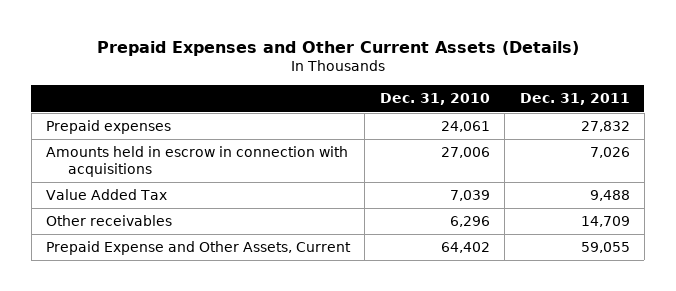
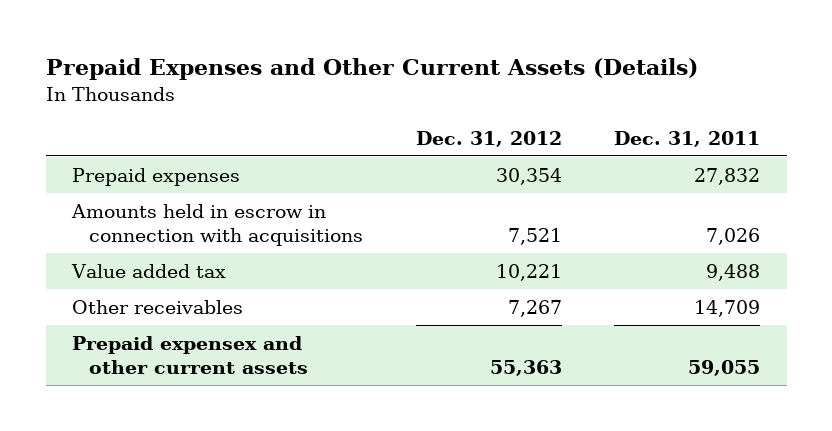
[379,93,490,106] Dec. 31, 2010 -> none
none -> [415,130,562,147] Dec. 31, 2012
[46,189,168,201] Value Added Tax -> [71,264,227,279] Value added tax
[46,241,352,256] Prepaid Expense and Other Assets, Current -> [72,336,308,374] Prepaid expensex and other current assets

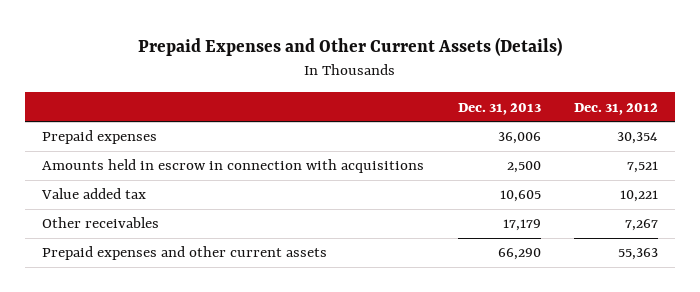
[614,130,761,147] Dec. 31, 2011 -> none
none -> [457,102,541,115] Dec. 31, 2013
[72,336,308,374] Prepaid expensex and other current assets -> [42,246,328,261] Prepaid expenses and other current assets

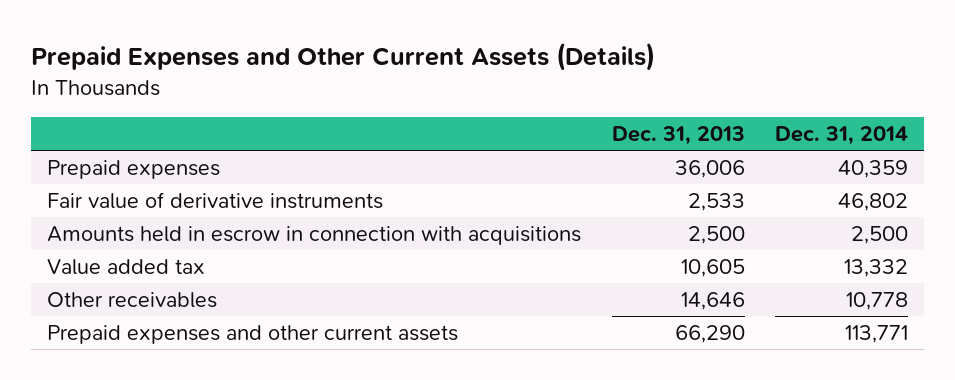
[573,102,658,115] Dec. 31, 2012 -> none
none -> [775,126,909,146] Dec. 31, 2014
none -> [46,192,383,210] Fair value of derivative instruments
[502,219,541,232] 17,179 -> [680,292,745,311] 14,646

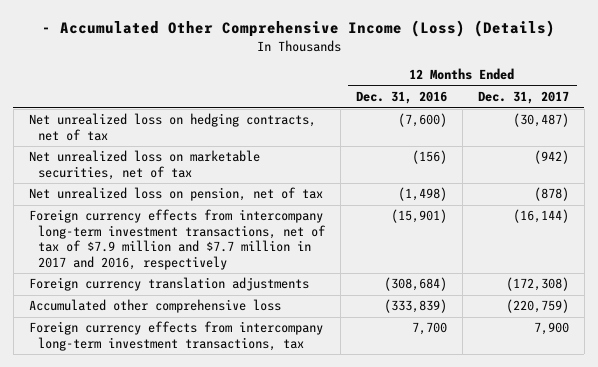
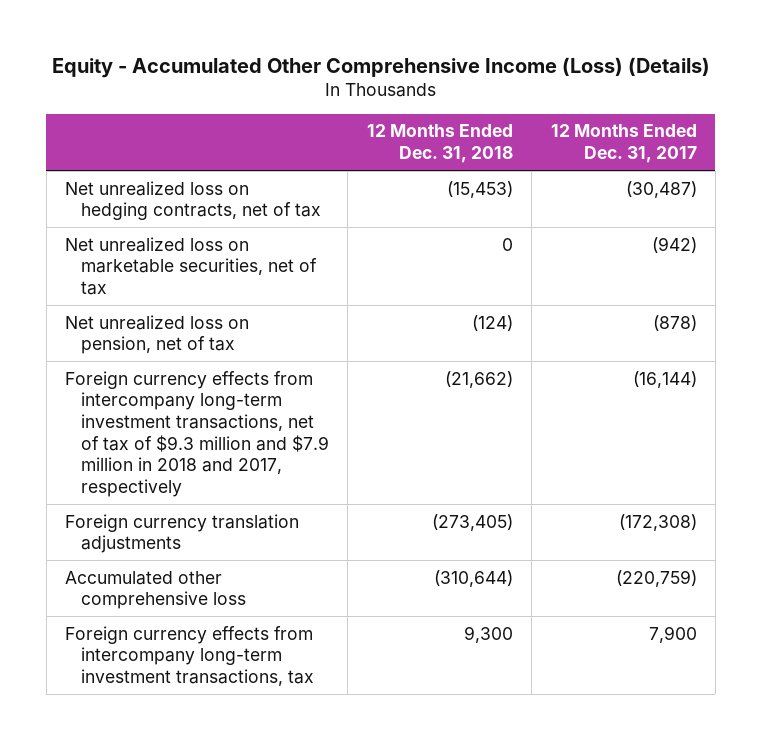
[41,20,555,38] - Accumulated Other Comprehensive Income (Loss) (Details) -> [51,57,710,79] Equity - Accumulated Other Comprehensive Income (Loss) (Details)
[355,91,447,105] Dec. 31, 2016 -> none
none -> [366,124,513,164] 12 Months Ended Dec. 31, 2018
[28,209,326,270] Foreign currency effects from intercompany long-term investment transactions, net of tax of $7.9 million and $7.7 million in 2017 and 2016, respectively -> [65,370,329,498] Foreign currency effects from intercompany long-term investment transactions, net of tax of $9.3 million and $7.9 million in 2018 and 2017, respectively

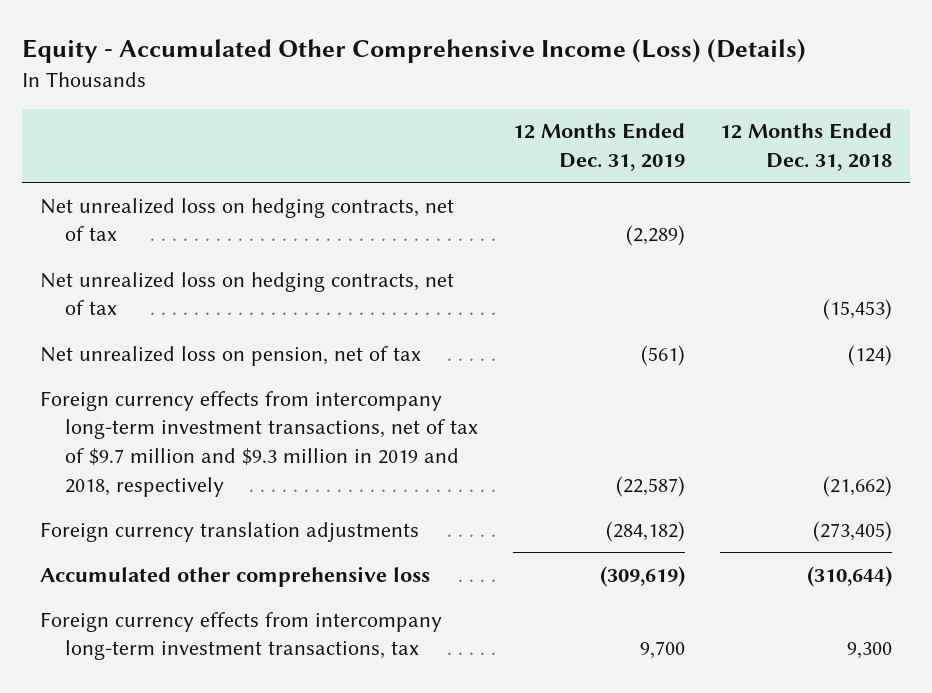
[550,124,697,164] 12 Months Ended Dec. 31, 2017 -> none
none -> [513,123,686,172] 12 Months Ended Dec. 31, 2019
none -> [39,197,454,242] Net unrealized loss on hedging contracts, net of tax
[65,236,317,296] Net unrealized loss on marketable securities, net of tax -> none
[65,370,329,498] Foreign currency effects from intercompany long-term investment transactions, net of tax of $9.3 million and $7.9 million in 2018 and 2017, respectively -> [39,390,479,498] Foreign currency effects from intercompany long-term investment transactions, net of tax of $9.7 million and $9.3 million in 2019 and 2018, respectively

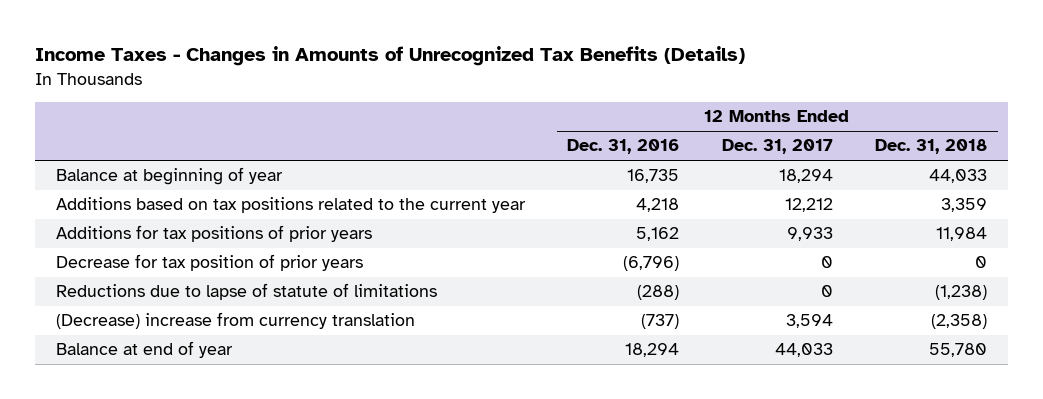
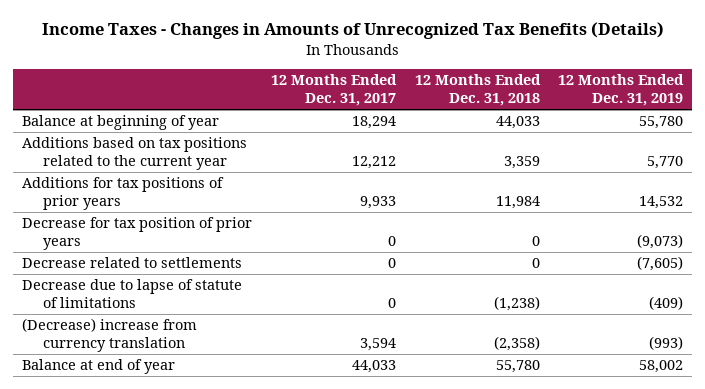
[567,139,680,155] Dec. 31, 2016 -> none
none -> [558,73,685,107] 12 Months Ended Dec. 31, 2019
none -> [22,257,243,269] Decrease related to settlements
[55,283,437,301] Reductions due to lapse of statute of limitations -> [22,279,243,309] Decrease due to lapse of statute of limitations

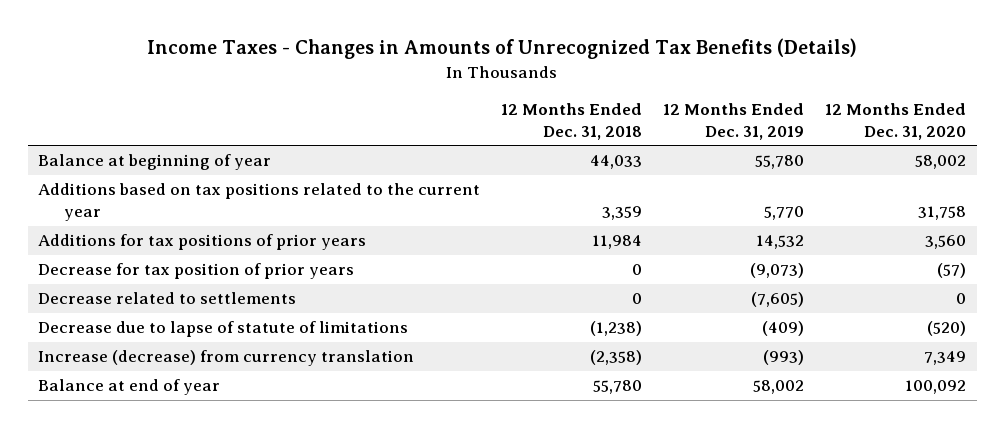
[270,73,397,107] 12 Months Ended Dec. 31, 2017 -> none
none -> [825,103,967,140] 12 Months Ended Dec. 31, 2020
[22,318,198,353] (Decrease) increase from currency translation -> [38,350,415,367] Increase (decrease) from currency translation

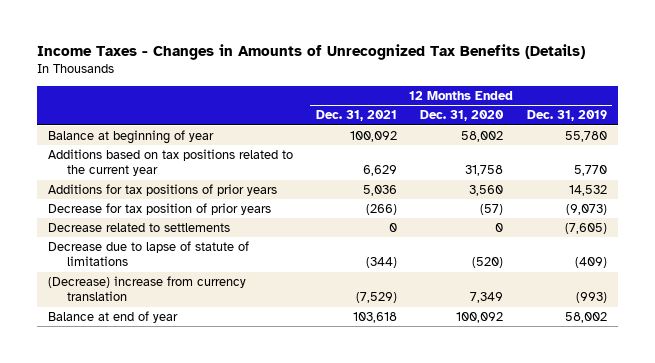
[501,103,643,140] 12 Months Ended Dec. 31, 2018 -> none
none -> [316,110,398,122] Dec. 31, 2021
[38,350,415,367] Increase (decrease) from currency translation -> [48,276,247,302] (Decrease) increase from currency translation

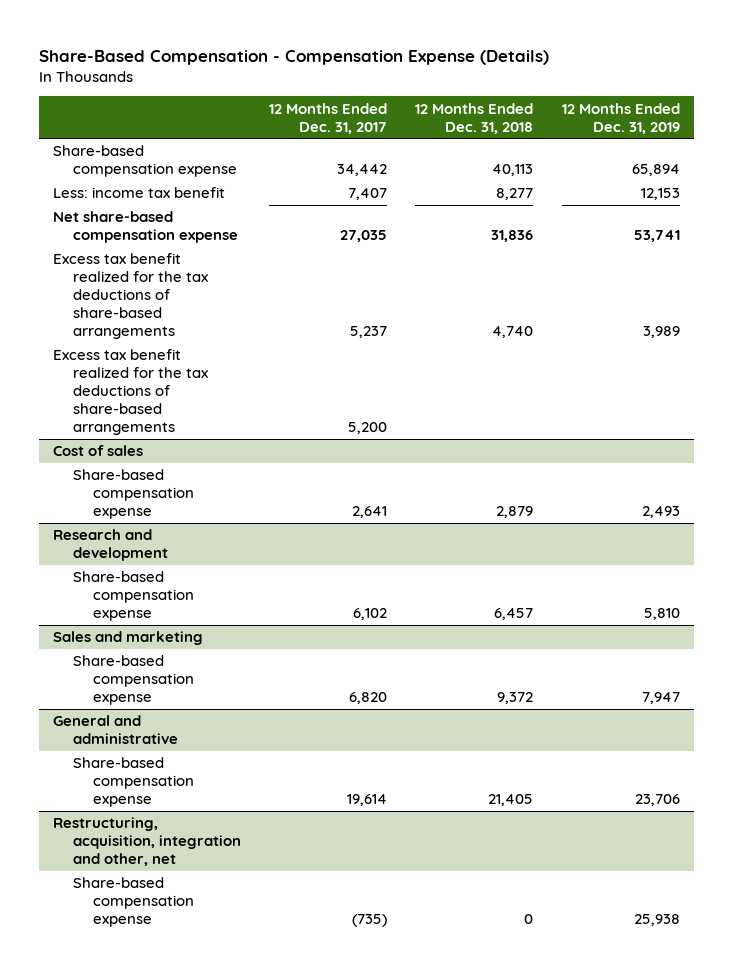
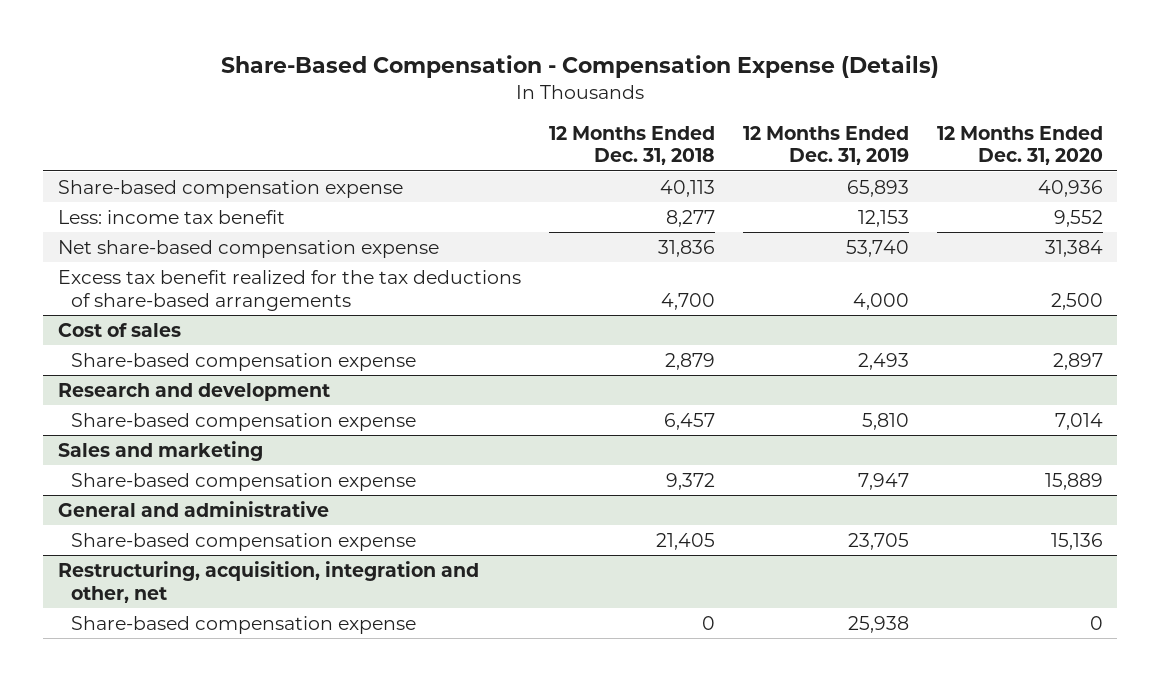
[269,102,388,134] 12 Months Ended Dec. 31, 2017 -> none
none -> [937,125,1104,166] 12 Months Ended Dec. 31, 2020
[631,164,680,177] 65,894 -> [846,179,909,197] 65,893
[52,349,209,436] Excess tax benefit realized for the tax deductions of share-based arrangements -> none
[633,230,680,243] 53,741 -> [845,239,909,257] 53,740
[492,326,534,339] 4,740 -> [660,292,715,310] 4,700
[642,326,680,339] 3,989 -> [852,292,909,310] 4,000
[634,794,680,807] 23,706 -> [847,532,909,550] 23,705

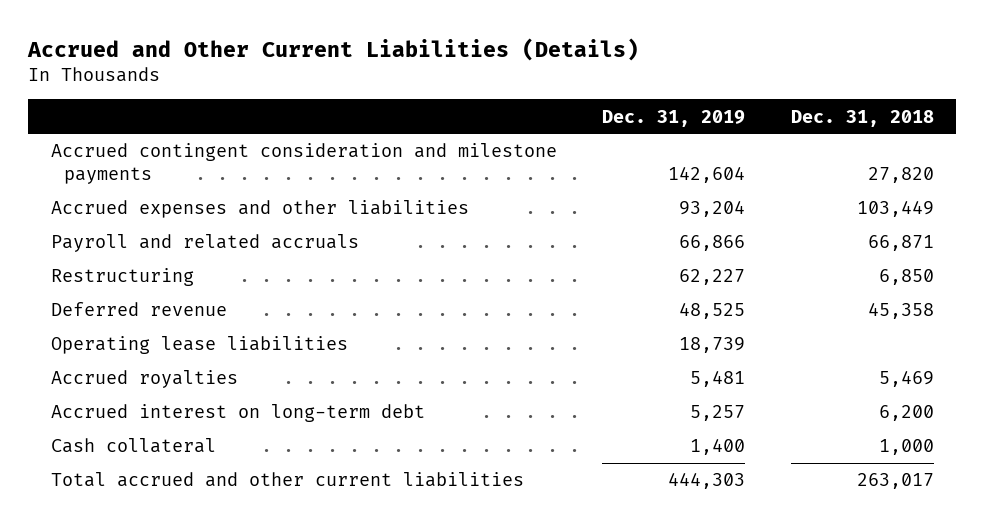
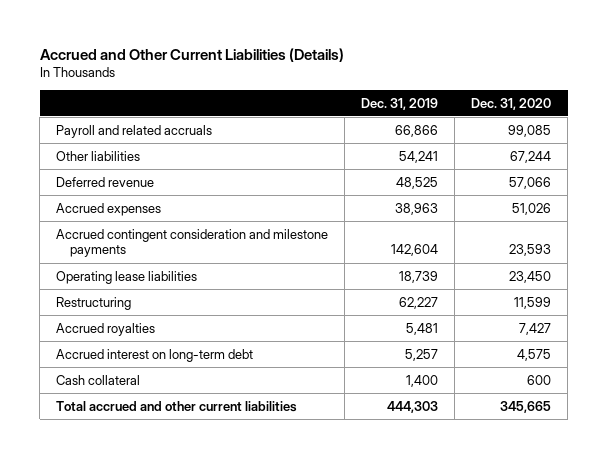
[790,109,934,127] Dec. 31, 2018 -> none
none -> [471,97,552,110] Dec. 31, 2020
[50,200,469,219] Accrued expenses and other liabilities -> none
none -> [56,150,141,161] Other liabilities
none -> [56,202,162,216] Accrued expenses
[50,143,557,185] Accrued contingent consideration and milestone payments -> [56,228,329,258] Accrued contingent consideration and milestone payments
[50,268,194,287] Restructuring -> [56,296,132,310] Restructuring

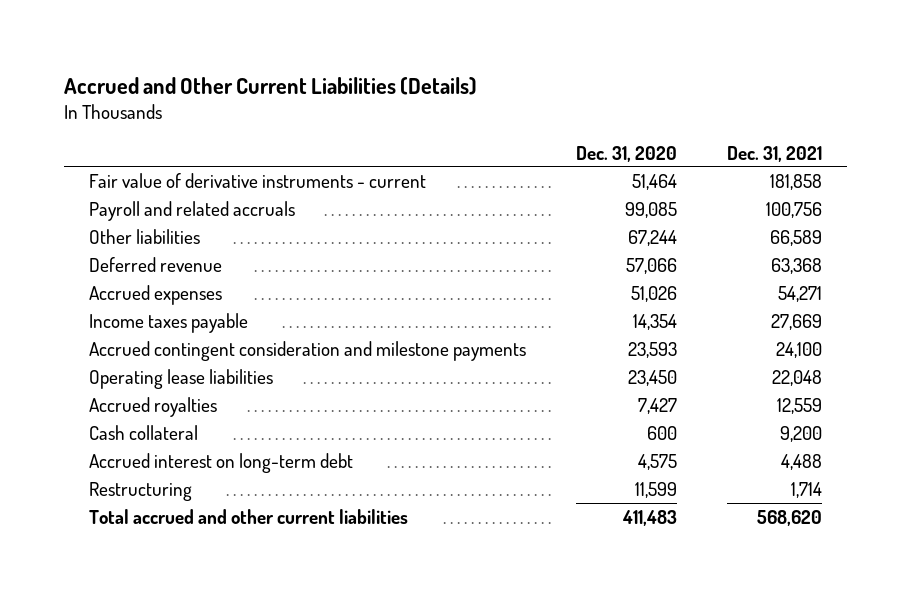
[361,97,439,110] Dec. 31, 2019 -> none
none -> [726,145,822,162] Dec. 31, 2021
none -> [88,172,426,188] Fair value of derivative instruments - current
none -> [88,312,248,333] Income taxes payable
[56,348,254,362] Accrued interest on long-term debt -> [88,452,353,473] Accrued interest on long-term debt
[56,296,132,310] Restructuring -> [88,481,192,501] Restructuring
[500,400,552,413] 345,665 -> [621,509,677,526] 411,483

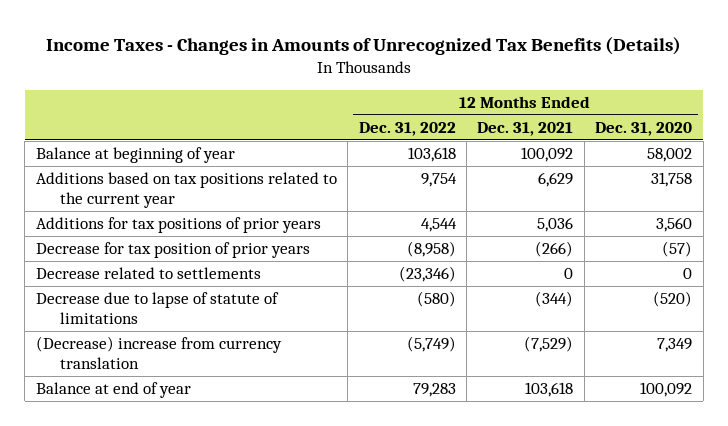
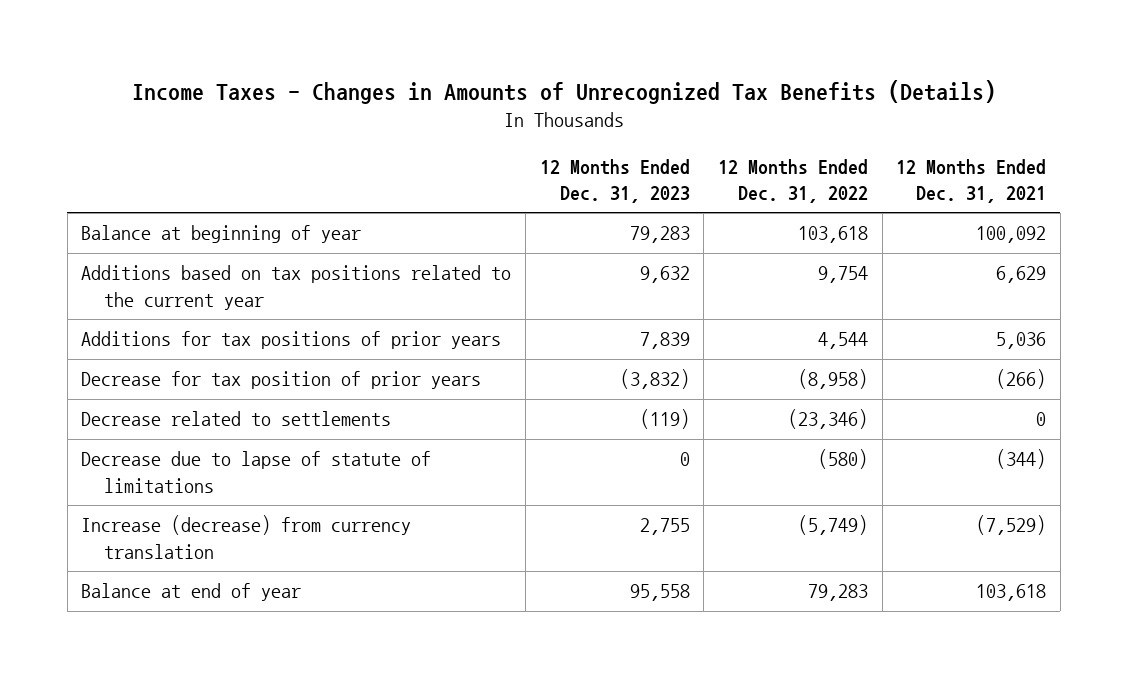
[595,121,693,136] Dec. 31, 2020 -> none
none -> [539,158,690,203] 12 Months Ended Dec. 31, 2023
[35,336,282,370] (Decrease) increase from currency translation -> [81,515,412,559] Increase (decrease) from currency translation

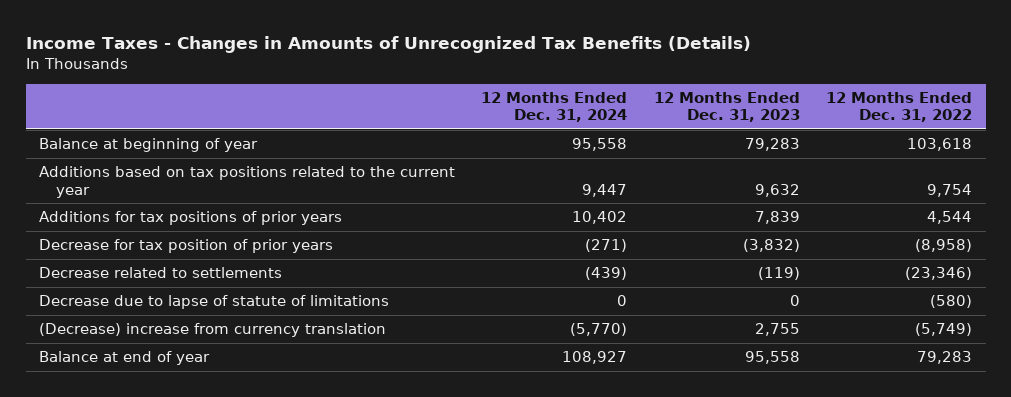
[896,158,1047,203] 12 Months Ended Dec. 31, 2021 -> none
none -> [481,91,628,123] 12 Months Ended Dec. 31, 2024
[81,515,412,559] Increase (decrease) from currency translation -> [38,323,386,338] (Decrease) increase from currency translation

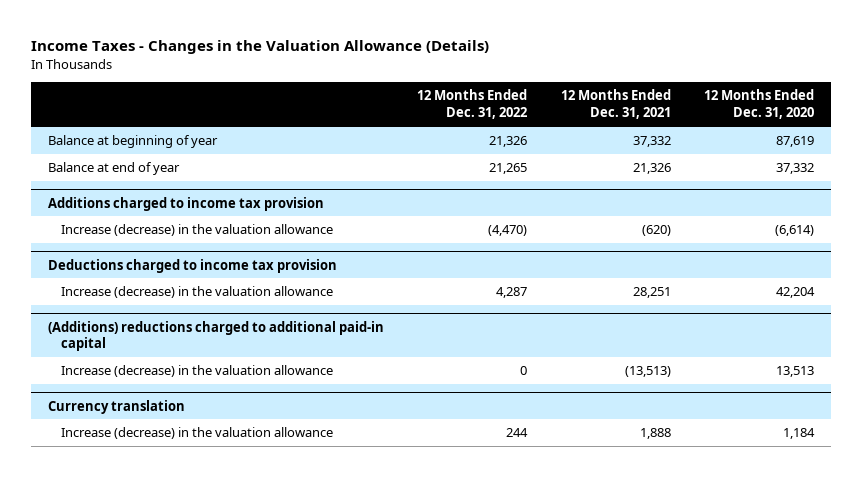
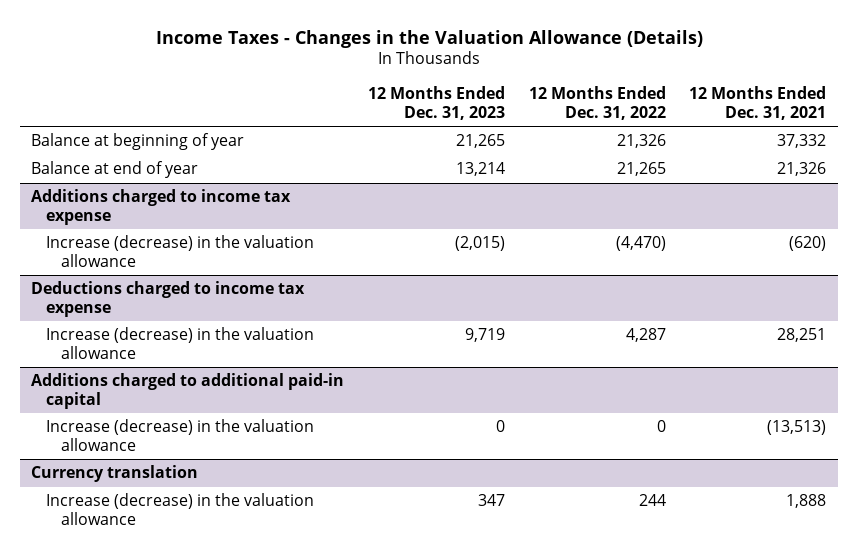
[704,89,815,120] 12 Months Ended Dec. 31, 2020 -> none
none -> [368,86,506,120] 12 Months Ended Dec. 31, 2023
[47,196,324,211] Additions charged to income tax provision -> [31,189,292,225] Additions charged to income tax expense
[47,258,337,273] Deductions charged to income tax provision -> [31,281,306,317] Deductions charged to income tax expense
[47,320,384,352] (Additions) reductions charged to additional paid-in capital -> [31,373,345,409] Additions charged to additional paid-in capital

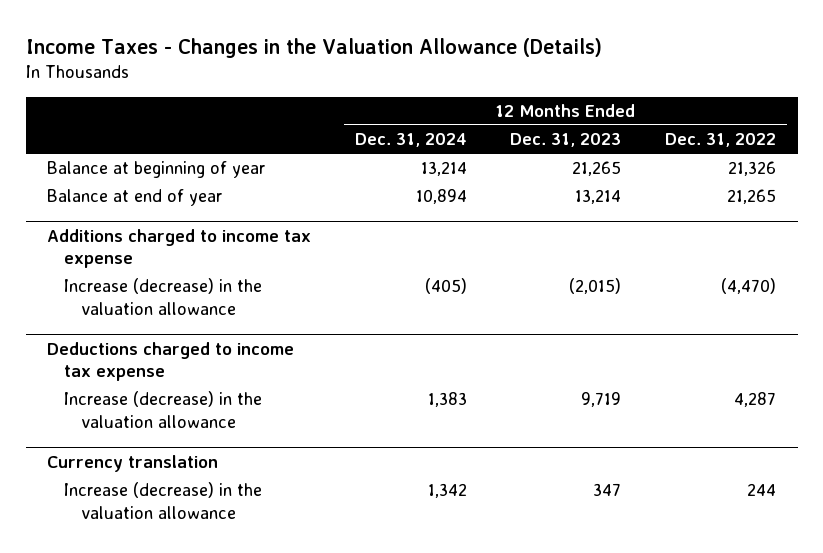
[689,86,827,120] 12 Months Ended Dec. 31, 2021 -> none
none -> [354,133,467,148] Dec. 31, 2024
[31,373,345,409] Additions charged to additional paid-in capital -> none
[45,419,314,451] Increase (decrease) in the valuation allowance -> none

